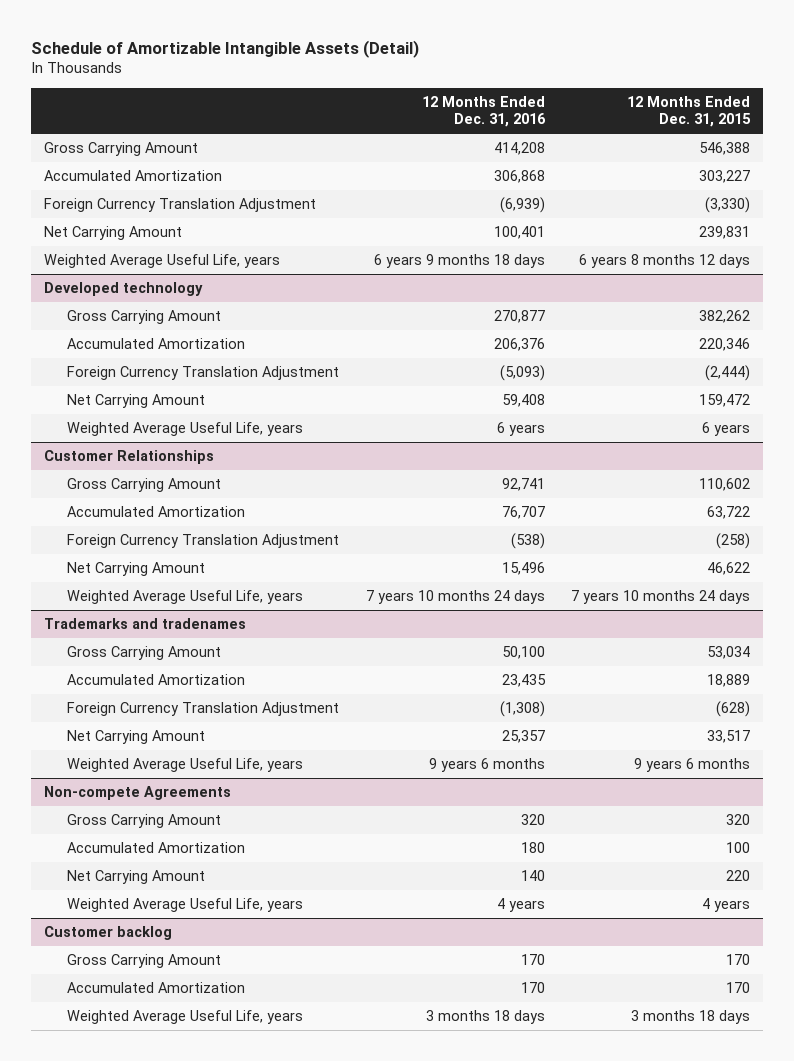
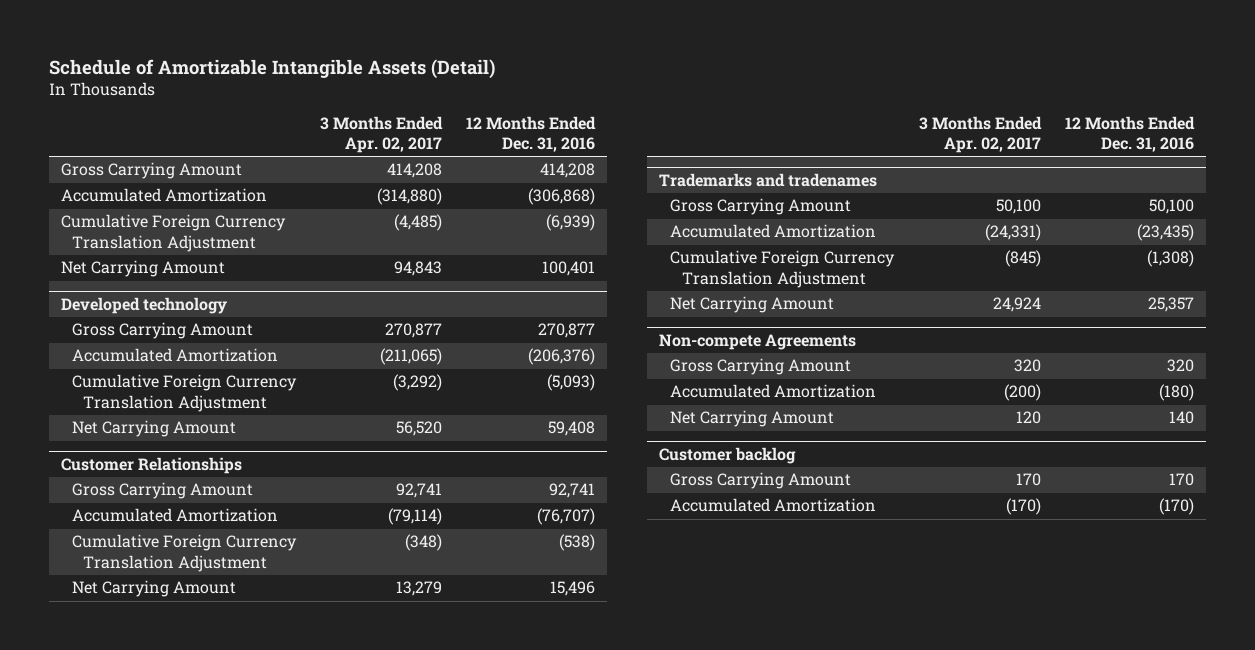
[627,96,752,128] 12 Months Ended Dec. 31, 2015 -> none
none -> [320,116,444,154] 3 Months Ended Apr. 02, 2017
[493,170,545,184] 306,868 -> [528,188,596,206] (306,868)
[44,198,317,213] Foreign Currency Translation Adjustment -> [60,214,286,252] Cumulative Foreign Currency Translation Adjustment
[44,254,281,269] Weighted Average Useful Life, years -> none
[493,338,545,352] 206,376 -> [528,348,596,366] (206,376)
[67,366,340,381] Foreign Currency Translation Adjustment -> [72,374,298,412] Cumulative Foreign Currency Translation Adjustment
[67,422,304,437] Weighted Average Useful Life, years -> none
[501,506,545,520] 76,707 -> [537,508,596,526] (76,707)
[67,534,340,549] Foreign Currency Translation Adjustment -> [72,534,298,572] Cumulative Foreign Currency Translation Adjustment
[67,590,304,605] Weighted Average Useful Life, years -> none
[501,674,546,688] 23,435 -> [1136,224,1194,242] (23,435)
[67,702,340,717] Foreign Currency Translation Adjustment -> [670,250,896,288] Cumulative Foreign Currency Translation Adjustment
[67,758,304,773] Weighted Average Useful Life, years -> none
[520,842,545,854] 180 -> [1158,384,1194,402] (180)
[67,898,304,913] Weighted Average Useful Life, years -> none
[67,1010,304,1025] Weighted Average Useful Life, years -> none
[520,982,545,994] 170 -> [1158,498,1194,516] (170)

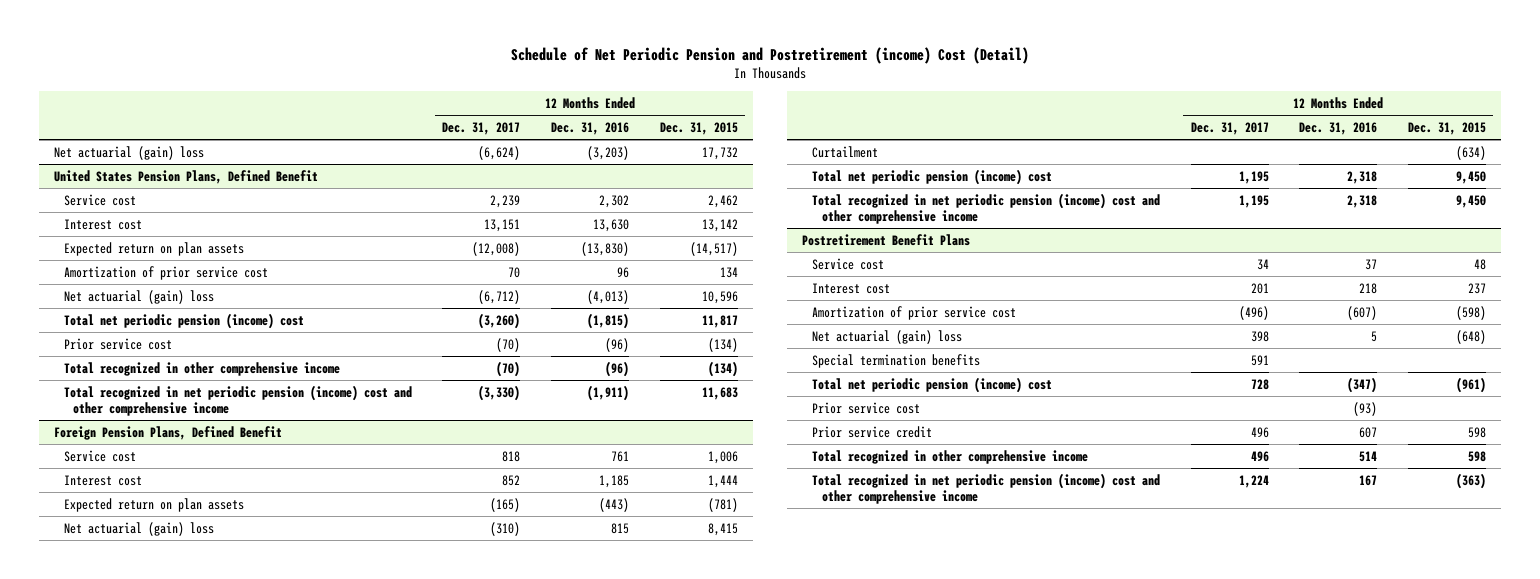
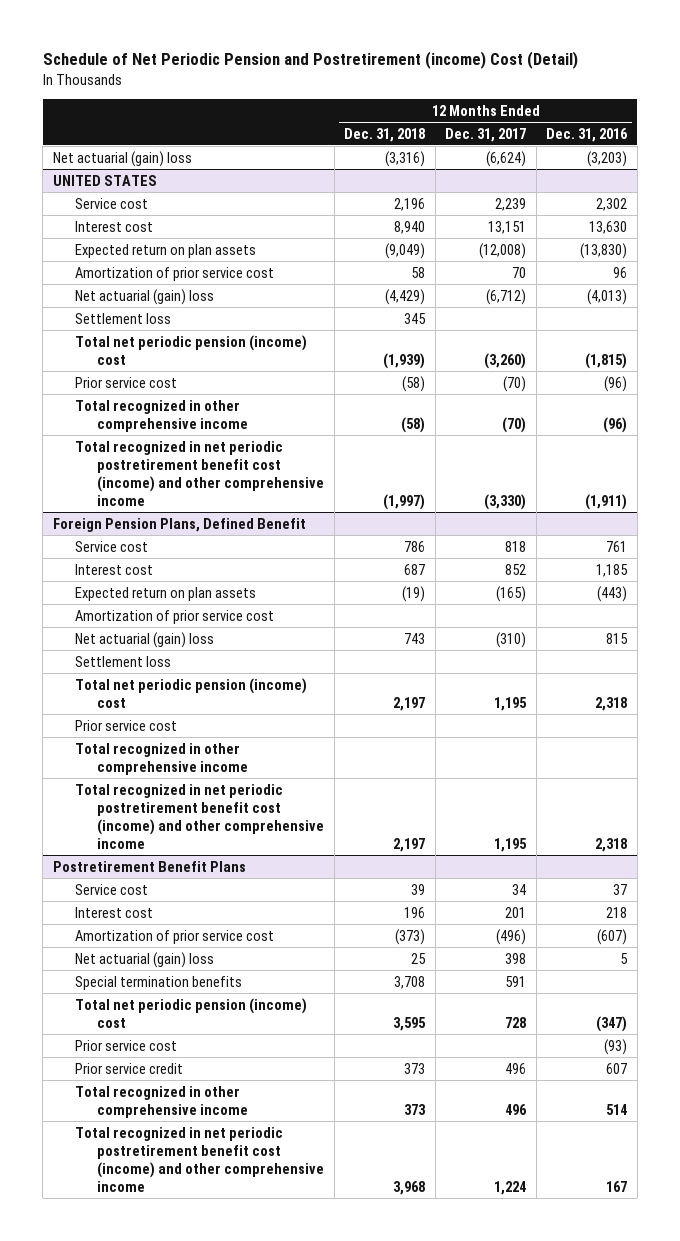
[659,121,738,135] Dec. 31, 2015 -> none
none -> [344,127,426,142] Dec. 31, 2018
[53,169,318,184] United States Pension Plans, Defined Benefit -> none
none -> [52,174,157,186] UNITED STATES
none -> [74,312,171,324] Settlement loss
[63,384,412,416] Total recognized in net periodic pension (income) cost and other comprehensive income -> [74,440,325,506] Total recognized in net periodic postretirement benefit cost (income) and other comprehensive income
none -> [74,609,274,624] Amortization of prior service cost
[811,145,878,158] Curtailment -> [74,655,171,667] Settlement loss
none -> [74,719,177,731] Prior service cost
none -> [74,742,249,775] Total recognized in other comprehensive income
[811,192,1160,224] Total recognized in net periodic pension (income) cost and other comprehensive income -> [74,783,325,849] Total recognized in net periodic postretirement benefit cost (income) and other comprehensive income
[811,472,1160,504] Total recognized in net periodic pension (income) cost and other comprehensive income -> [74,1126,325,1192] Total recognized in net periodic postretirement benefit cost (income) and other comprehensive income

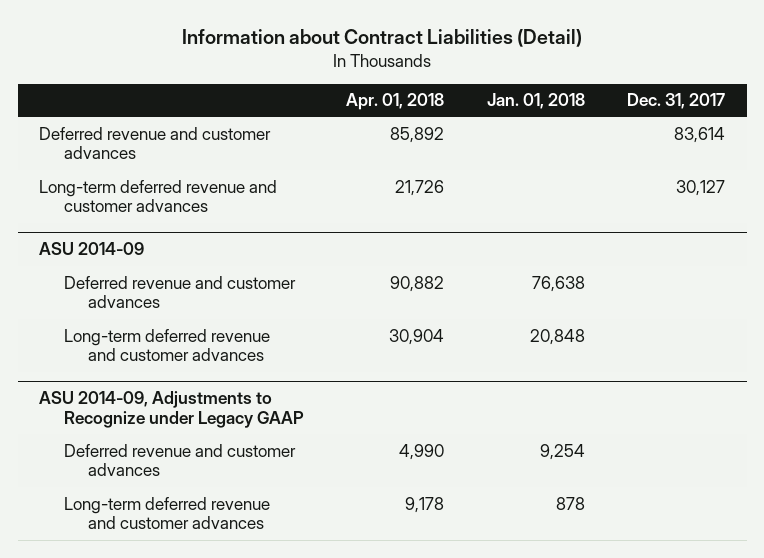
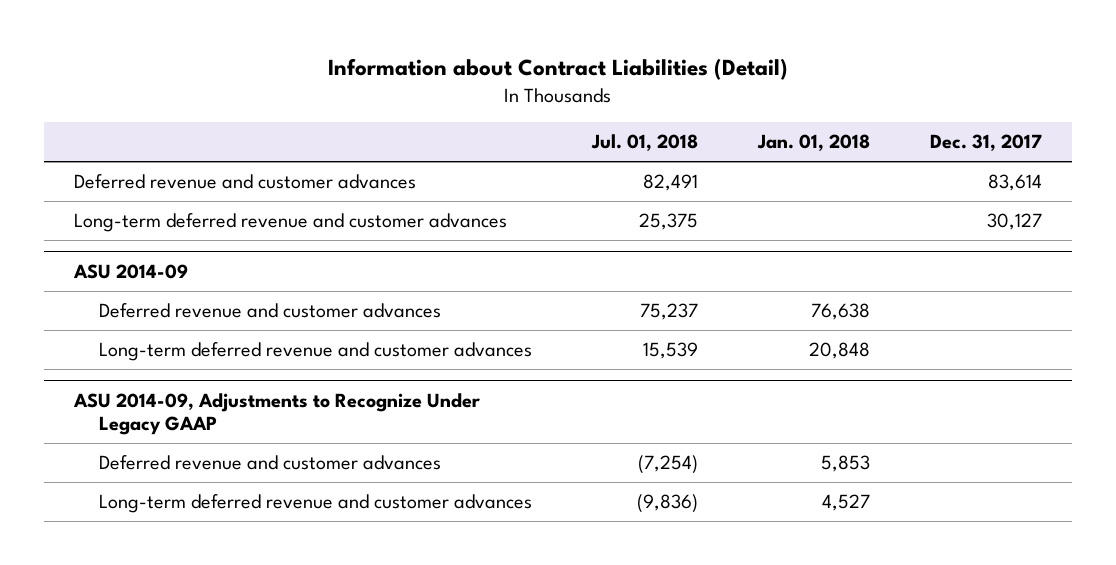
[346,93,445,111] Apr. 01, 2018 -> none
none -> [590,134,698,152] Jul. 01, 2018
[39,391,304,429] ASU 2014-09, Adjustments to Recognize under Legacy GAAP -> [72,392,480,435] ASU 2014-09, Adjustments to Recognize Under Legacy GAAP
[539,443,585,460] 9,254 -> [821,455,871,473] 5,853
[555,496,585,510] 878 -> [822,494,871,512] 4,527

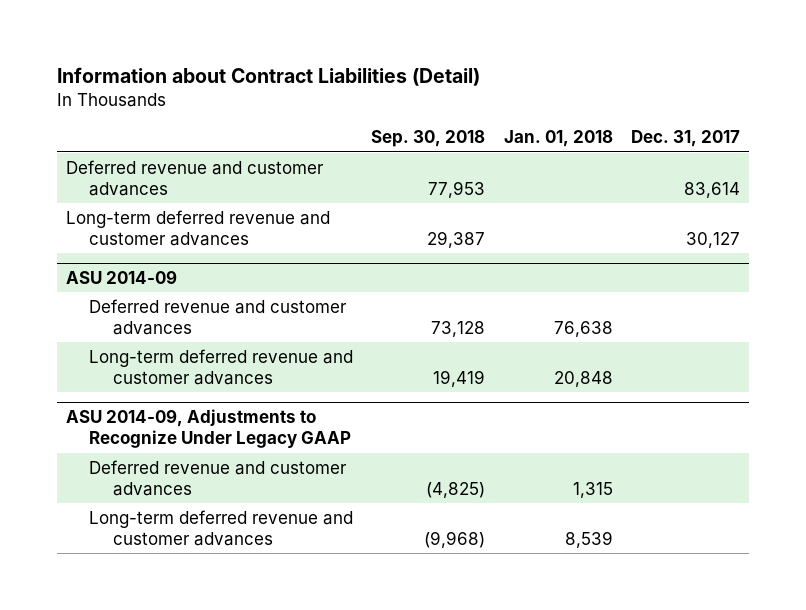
[590,134,698,152] Jul. 01, 2018 -> none
none -> [371,130,486,148] Sep. 30, 2018
[821,455,871,473] 5,853 -> [572,481,613,498] 1,315
[822,494,871,512] 4,527 -> [564,530,613,548] 8,539

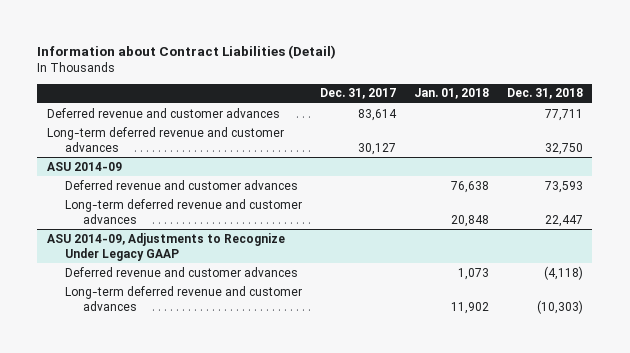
[371,130,486,148] Sep. 30, 2018 -> none
none -> [507,88,584,100] Dec. 31, 2018
[572,481,613,498] 1,315 -> [458,267,490,280] 1,073
[564,530,613,548] 8,539 -> [451,302,490,315] 11,902

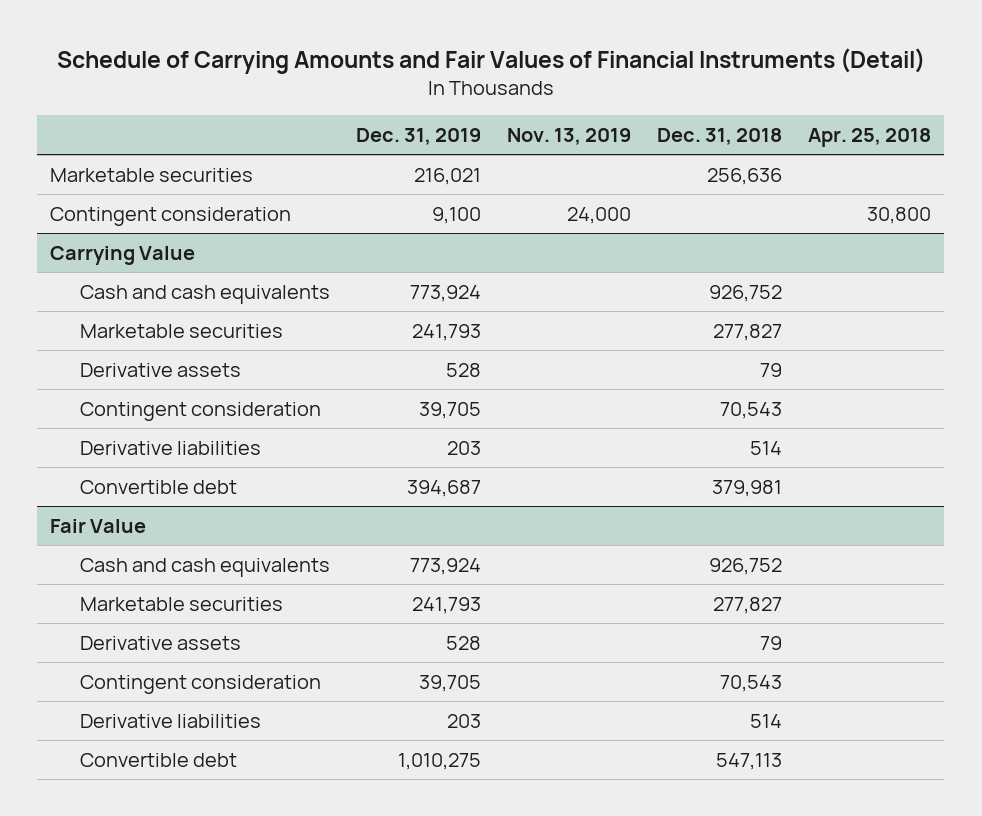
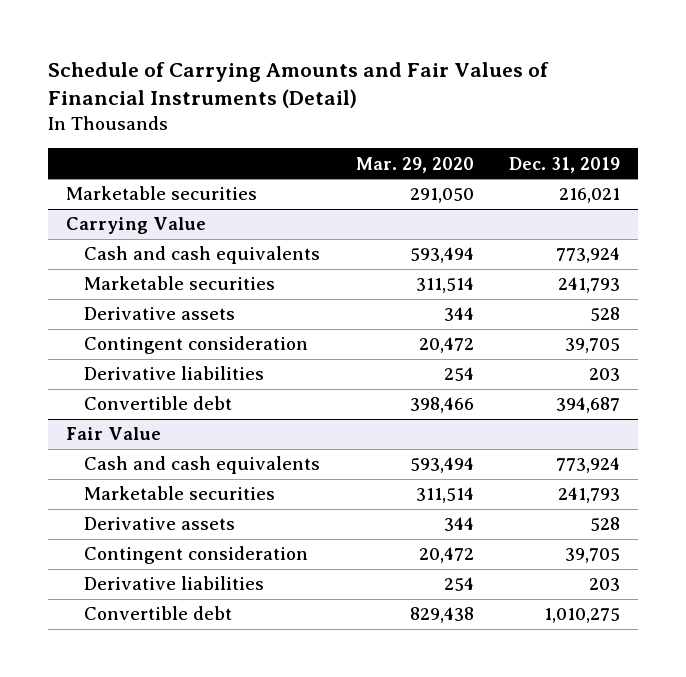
[506,128,631,146] Nov. 13, 2019 -> none
[657,128,783,146] Dec. 31, 2018 -> none
[808,128,932,148] Apr. 25, 2018 -> none
none -> [355,156,474,173] Mar. 29, 2020
[50,206,292,226] Contingent consideration -> none

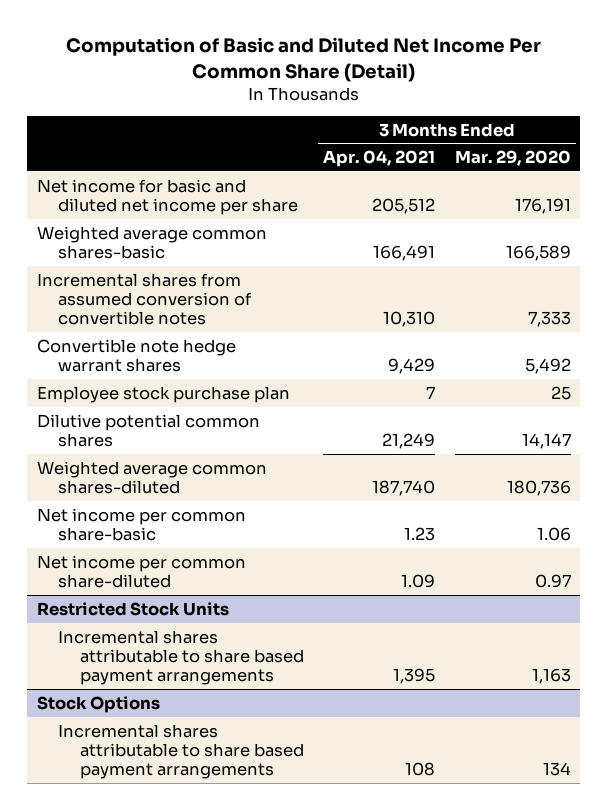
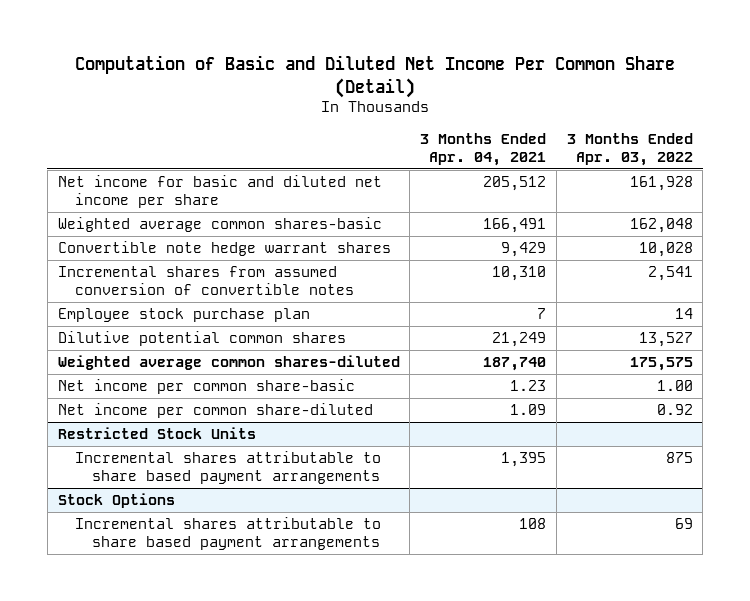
[454,150,571,167] Mar. 29, 2020 -> none
none -> [566,133,693,166] 3 Months Ended Apr. 03, 2022
[36,272,253,325] Incremental shares from assumed conversion of convertible notes -> [57,266,355,295] Incremental shares from assumed conversion of convertible notes

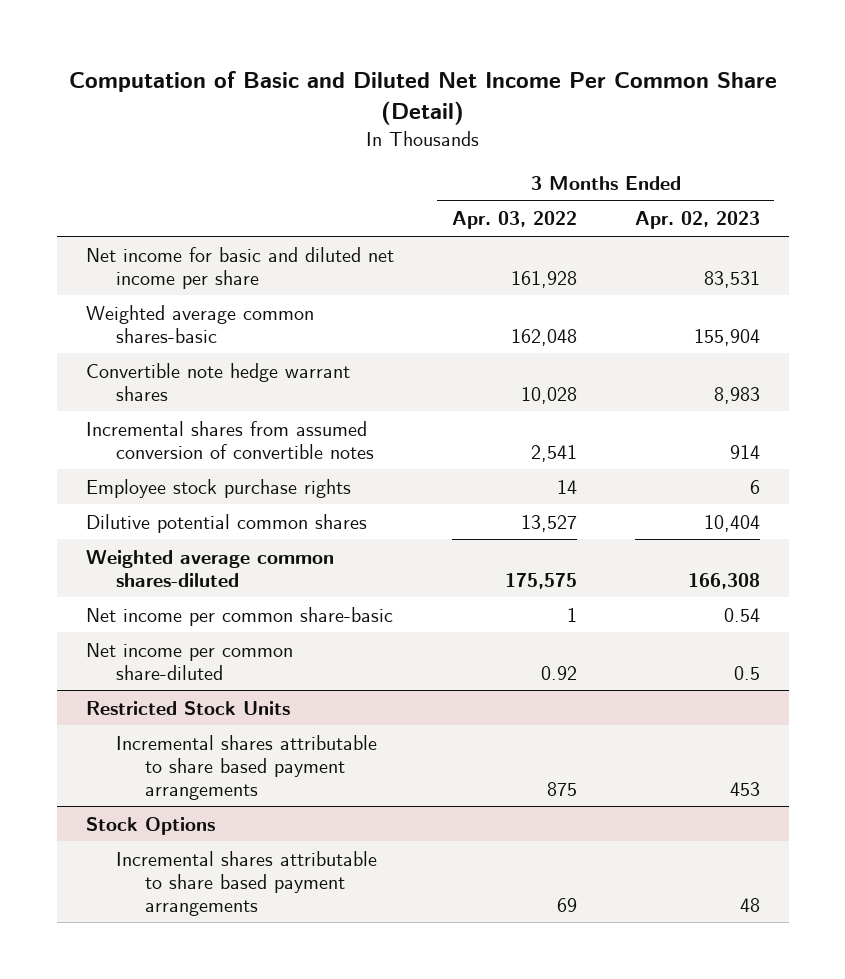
[420,133,547,166] 3 Months Ended Apr. 04, 2021 -> none
none -> [634,211,760,230] Apr. 02, 2023
[57,308,310,323] Employee stock purchase plan -> [85,478,351,498] Employee stock purchase rights
[656,380,693,392] 1.00 -> [566,607,577,622] 1

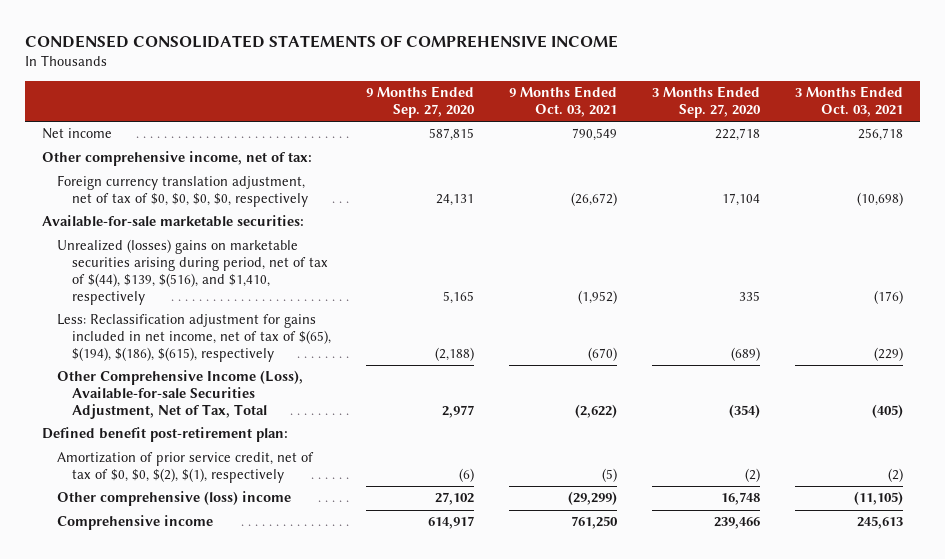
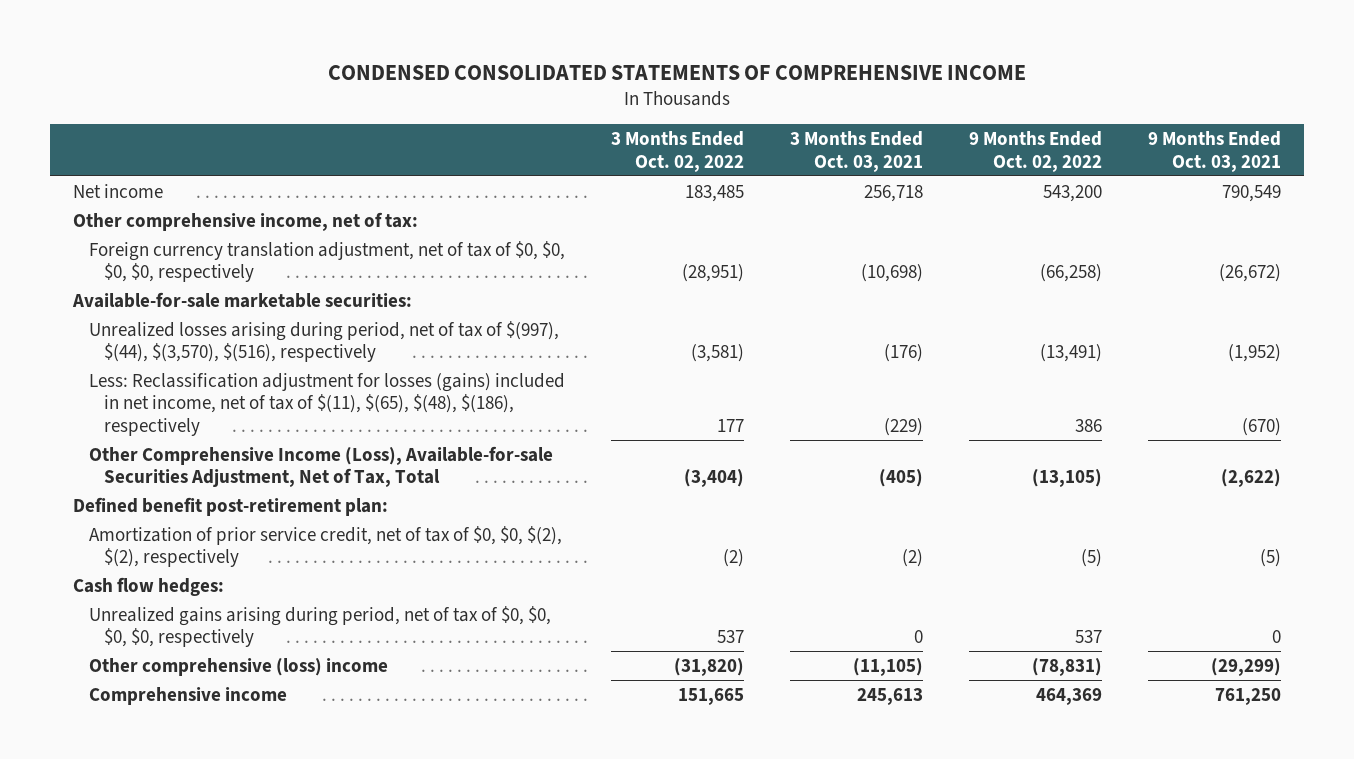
[366,86,476,119] 9 Months Ended Sep. 27, 2020 -> none
[651,86,761,119] 3 Months Ended Sep. 27, 2020 -> none
none -> [610,130,744,172] 3 Months Ended Oct. 02, 2022
none -> [969,130,1103,172] 9 Months Ended Oct. 02, 2022
[57,239,329,306] Unrealized (losses) gains on marketable securities arising during period, net of tax of $(44), $139, $(516), and $1,410, respectively -> [88,320,559,363] Unrealized losses arising during period, net of tax of $(997), $(44), $(3,570), $(516), respectively
[57,314,332,363] Less: Reclassification adjustment for gains included in net income, net of tax of $(65), $(194), $(186), $(615), respectively -> [88,372,565,437] Less: Reclassification adjustment for losses (gains) included in net income, net of tax of $(11), $(65), $(48), $(186), respectively
[57,452,315,484] Amortization of prior service credit, net of tax of $0, $0, $(2), $(1), respectively -> [88,525,562,568] Amortization of prior service credit, net of tax of $0, $0, $(2), $(2), respectively
none -> [73,576,225,596] Cash flow hedges:
none -> [88,605,551,648] Unrealized gains arising during period, net of tax of $0, $0, $0, $0, respectively

